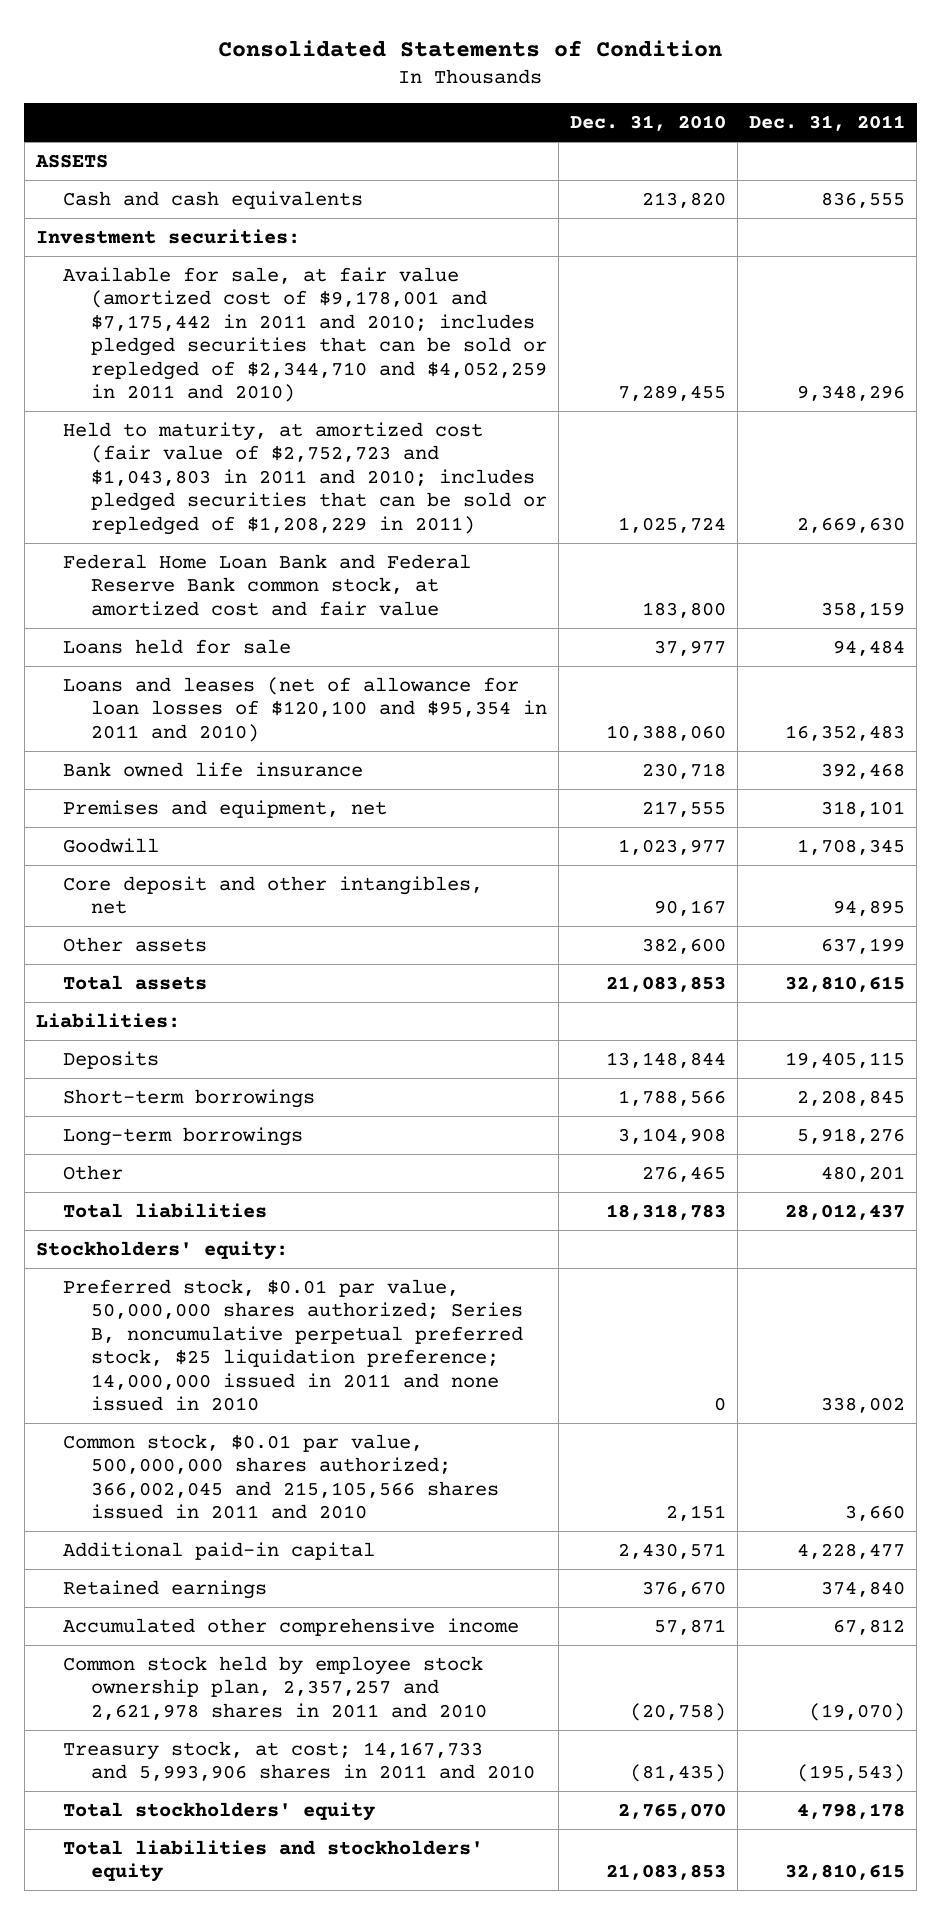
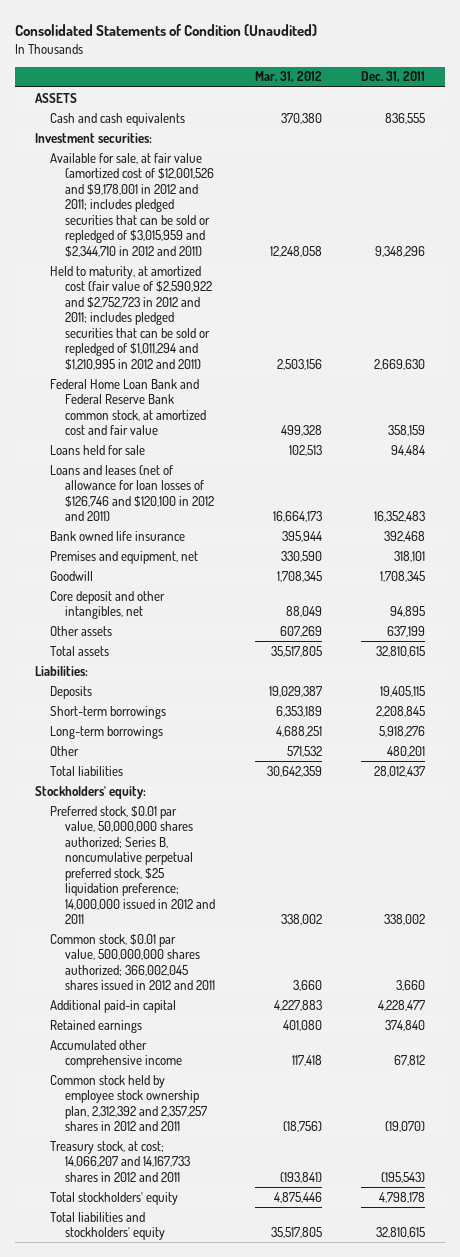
[218,39,723,57] Consolidated Statements of Condition -> [15,23,318,36] Consolidated Statements of Condition (Unaudited)
[569,115,726,132] Dec. 31, 2010 -> none
none -> [254,71,322,83] Mar. 31, 2012
[63,266,547,403] Available for sale, at fair value (amortized cost of $9,178,001 and $7,175,442 in 2011 and 2010; includes pledged securities that can be sold or repledged of $2,344,710 and $4,052,259 in 2011 and 2010) -> [50,152,215,257] Available for sale, at fair value (amortized cost of $12,001,526 and $9,178,001 in 2012 and 2011; includes pledged securities that can be sold or repledged of $3,015,959 and $2,344,710 in 2012 and 2011)
[63,421,547,535] Held to maturity, at amortized cost (fair value of $2,752,723 and $1,043,803 in 2011 and 2010; includes pledged securities that can be sold or repledged of $1,208,229 in 2011) -> [50,265,213,370] Held to maturity, at amortized cost (fair value of $2,590,922 and $2,752,723 in 2012 and 2011; includes pledged securities that can be sold or repledged of $1,011,294 and $1,210,995 in 2012 and 2011)
[63,676,547,742] Loans and leases (net of allowance for loan losses of $120,100 and $95,354 in 2011 and 2010) -> [50,464,215,522] Loans and leases (net of allowance for loan losses of $126,746 and $120,100 in 2012 and 2011)
[63,1278,523,1412] Preferred stock, $0.01 par value, 50,000,000 shares authorized; Series B, noncumulative perpetual preferred stock, $25 liquidation preference; 14,000,000 issued in 2011 and none issued in 2010 -> [50,805,216,925] Preferred stock, $0.01 par value, 50,000,000 shares authorized; Series B, noncumulative perpetual preferred stock, $25 liquidation preference; 14,000,000 issued in 2012 and 2011
[63,1433,499,1520] Common stock, $0.01 par value, 500,000,000 shares authorized; 366,002,045 and 215,105,566 shares issued in 2011 and 2010 -> [50,933,216,991] Common stock, $0.01 par value, 500,000,000 shares authorized; 366,002,045 shares issued in 2012 and 2011
[63,1655,487,1720] Common stock held by employee stock ownership plan, 2,357,257 and 2,621,978 shares in 2011 and 2010 -> [50,1074,208,1132] Common stock held by employee stock ownership plan, 2,312,392 and 2,357,257 shares in 2012 and 2011
[63,1740,535,1782] Treasury stock, at cost; 14,167,733 and 5,993,906 shares in 2011 and 2010 -> [50,1140,191,1182] Treasury stock, at cost; 14,066,207 and 14,167,733 shares in 2012 and 2011

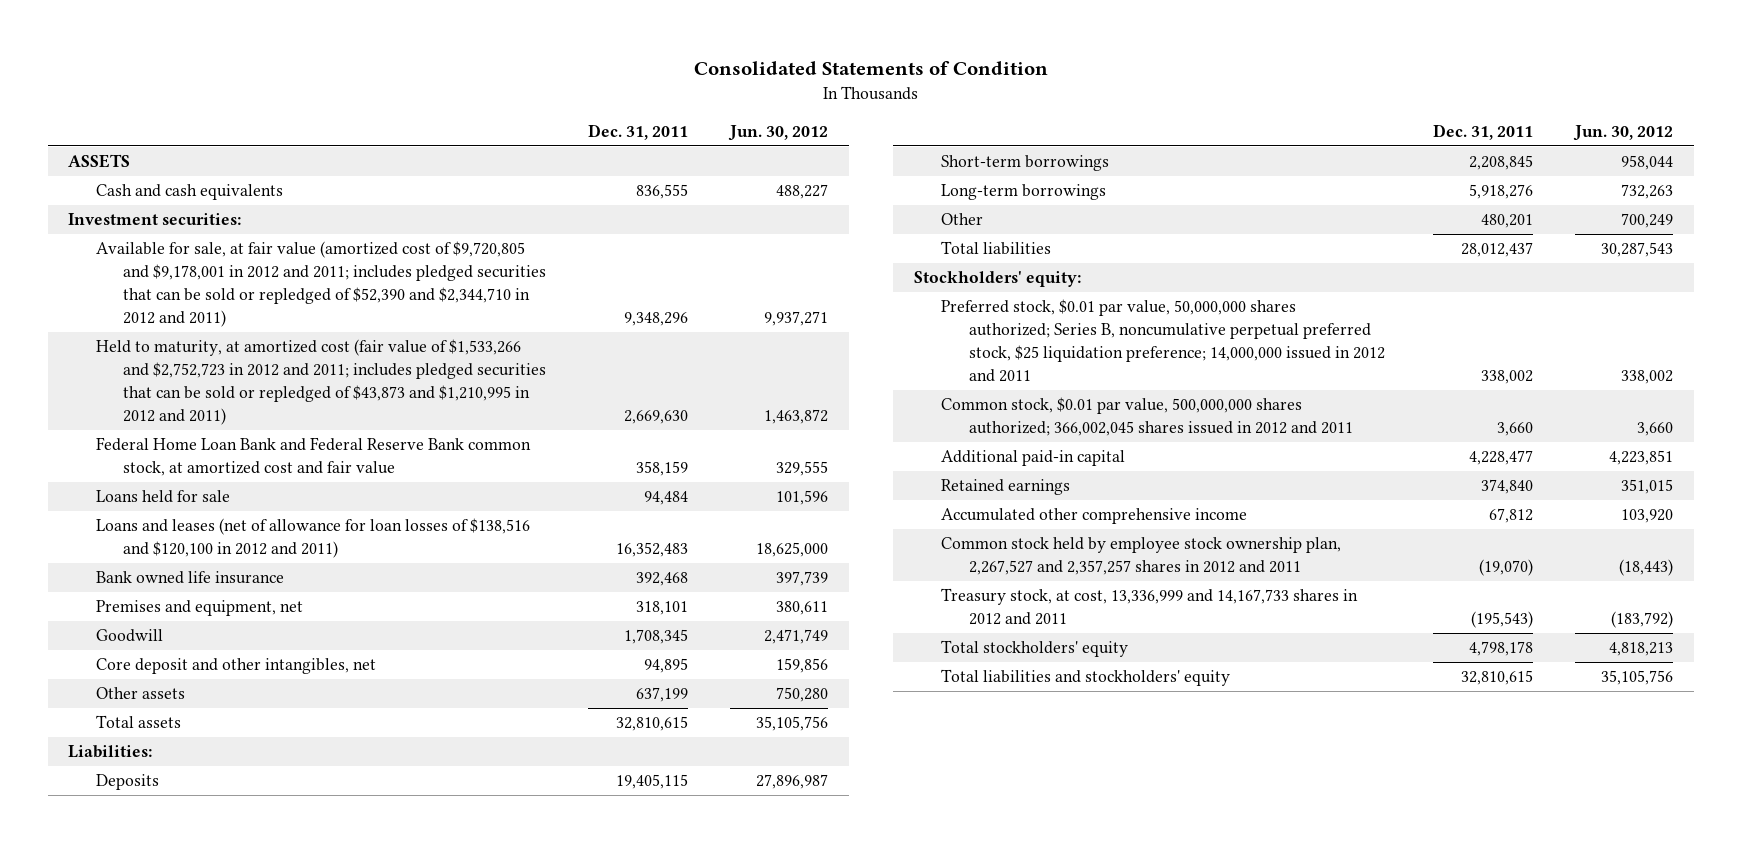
[15,23,318,36] Consolidated Statements of Condition (Unaudited) -> [693,61,1048,76] Consolidated Statements of Condition
[254,71,322,83] Mar. 31, 2012 -> none
none -> [727,124,828,141] Jun. 30, 2012
[50,152,215,257] Available for sale, at fair value (amortized cost of $12,001,526 and $9,178,001 in 2012 and 2011; includes pledged securities that can be sold or repledged of $3,015,959 and $2,344,710 in 2012 and 2011) -> [95,241,547,327] Available for sale, at fair value (amortized cost of $9,720,805 and $9,178,001 in 2012 and 2011; includes pledged securities that can be sold or repledged of $52,390 and $2,344,710 in 2012 and 2011)
[50,265,213,370] Held to maturity, at amortized cost (fair value of $2,590,922 and $2,752,723 in 2012 and 2011; includes pledged securities that can be sold or repledged of $1,011,294 and $1,210,995 in 2012 and 2011) -> [95,339,547,425] Held to maturity, at amortized cost (fair value of $1,533,266 and $2,752,723 in 2012 and 2011; includes pledged securities that can be sold or repledged of $43,873 and $1,210,995 in 2012 and 2011)
[50,464,215,522] Loans and leases (net of allowance for loan losses of $126,746 and $120,100 in 2012 and 2011) -> [95,518,530,559] Loans and leases (net of allowance for loan losses of $138,516 and $120,100 in 2012 and 2011)
[50,1074,208,1132] Common stock held by employee stock ownership plan, 2,312,392 and 2,357,257 shares in 2012 and 2011 -> [941,537,1342,576] Common stock held by employee stock ownership plan, 2,267,527 and 2,357,257 shares in 2012 and 2011
[50,1140,191,1182] Treasury stock, at cost; 14,066,207 and 14,167,733 shares in 2012 and 2011 -> [941,588,1359,626] Treasury stock, at cost, 13,336,999 and 14,167,733 shares in 2012 and 2011

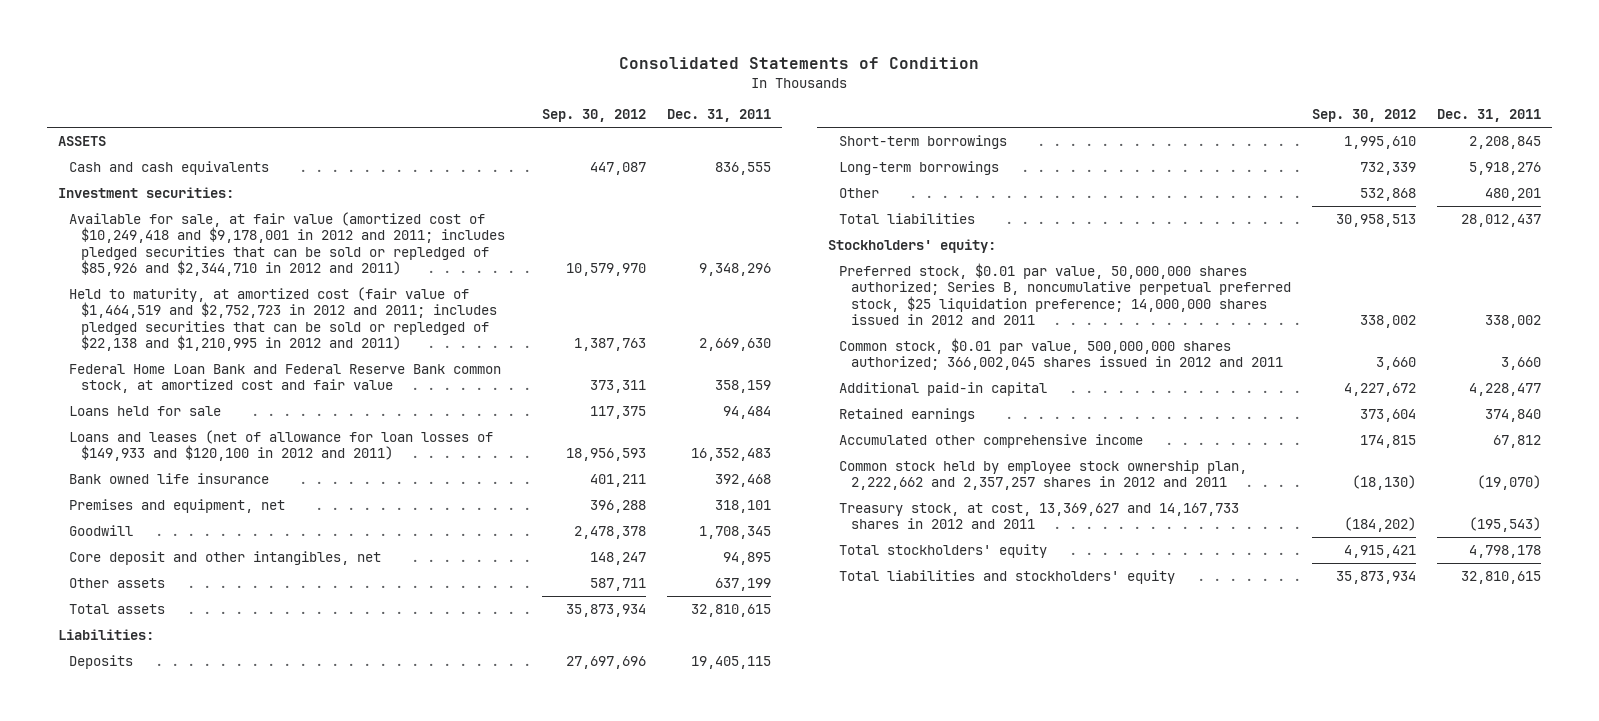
[727,124,828,141] Jun. 30, 2012 -> none
none -> [542,109,647,123] Sep. 30, 2012
[95,241,547,327] Available for sale, at fair value (amortized cost of $9,720,805 and $9,178,001 in 2012 and 2011; includes pledged securities that can be sold or repledged of $52,390 and $2,344,710 in 2012 and 2011) -> [69,211,505,277] Available for sale, at fair value (amortized cost of $10,249,418 and $9,178,001 in 2012 and 2011; includes pledged securities that can be sold or repledged of $85,926 and $2,344,710 in 2012 and 2011)
[95,339,547,425] Held to maturity, at amortized cost (fair value of $1,533,266 and $2,752,723 in 2012 and 2011; includes pledged securities that can be sold or repledged of $43,873 and $1,210,995 in 2012 and 2011) -> [69,286,497,352] Held to maturity, at amortized cost (fair value of $1,464,519 and $2,752,723 in 2012 and 2011; includes pledged securities that can be sold or repledged of $22,138 and $1,210,995 in 2012 and 2011)
[95,518,530,559] Loans and leases (net of allowance for loan losses of $138,516 and $120,100 in 2012 and 2011) -> [69,429,494,462] Loans and leases (net of allowance for loan losses of $149,933 and $120,100 in 2012 and 2011)
[941,299,1385,382] Preferred stock, $0.01 par value, 50,000,000 shares authorized; Series B, noncumulative perpetual preferred stock, $25 liquidation preference; 14,000,000 issued in 2012 and 2011 -> [839,262,1291,326] Preferred stock, $0.01 par value, 50,000,000 shares authorized; Series B, noncumulative perpetual preferred stock, $25 liquidation preference; 14,000,000 shares issued in 2012 and 2011
[941,537,1342,576] Common stock held by employee stock ownership plan, 2,267,527 and 2,357,257 shares in 2012 and 2011 -> [839,459,1248,491] Common stock held by employee stock ownership plan, 2,222,662 and 2,357,257 shares in 2012 and 2011
[941,588,1359,626] Treasury stock, at cost, 13,336,999 and 14,167,733 shares in 2012 and 2011 -> [839,502,1240,530] Treasury stock, at cost, 13,369,627 and 14,167,733 shares in 2012 and 2011

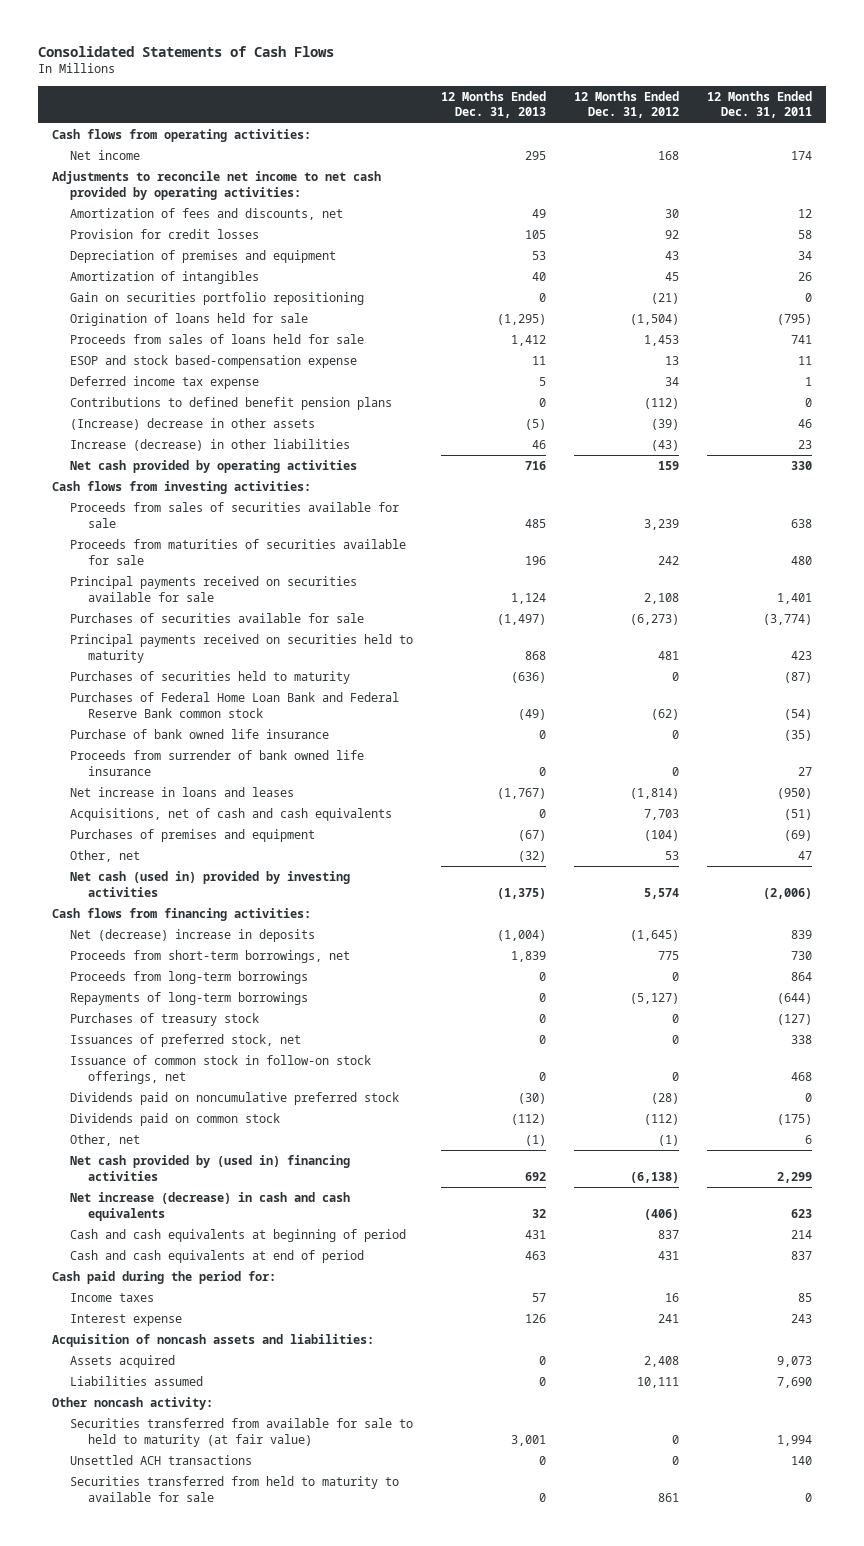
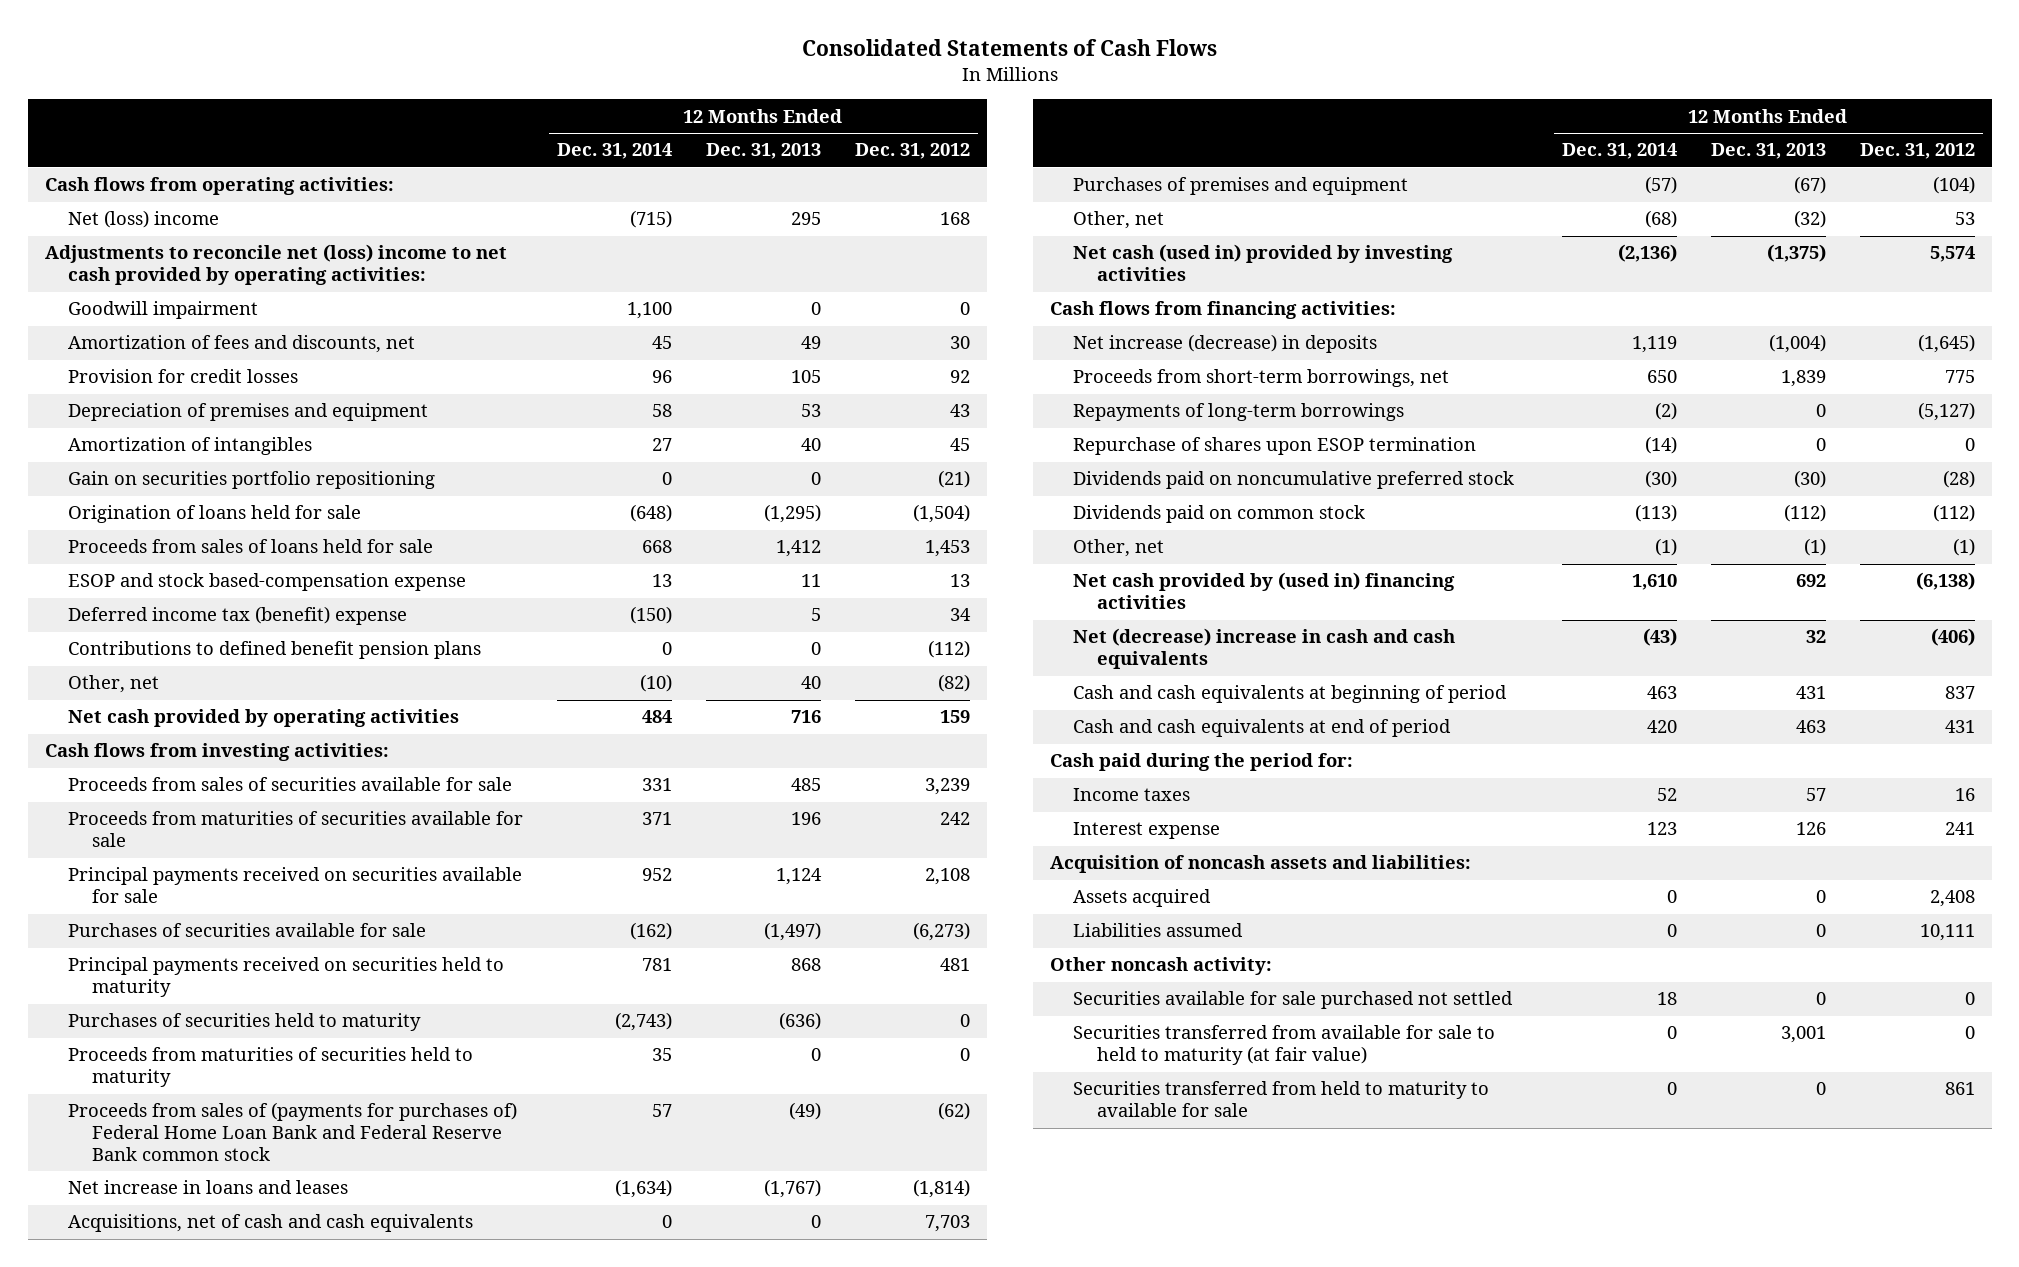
[706,90,812,119] 12 Months Ended Dec. 31, 2011 -> none
none -> [557,143,673,160] Dec. 31, 2014
[69,150,140,161] Net income -> [68,210,220,229] Net (loss) income
[51,171,381,200] Adjustments to reconcile net income to net cash provided by operating activities: -> [44,244,507,286] Adjustments to reconcile net (loss) income to net cash provided by operating activities:
none -> [68,301,259,320] Goodwill impairment
[69,376,259,390] Deferred income tax expense -> [68,606,408,626] Deferred income tax (benefit) expense
[69,418,315,431] (Increase) decrease in other assets -> none
[69,439,350,452] Increase (decrease) in other liabilities -> none
none -> [68,675,160,694] Other, net
[69,729,329,740] Purchase of bank owned life insurance -> none
[69,750,364,776] Proceeds from surrender of bank owned life insurance -> none
none -> [68,1047,474,1088] Proceeds from maturities of securities held to maturity
[69,692,399,718] Purchases of Federal Home Loan Bank and Federal Reserve Bank common stock -> [68,1102,518,1162] Proceeds from sales of (payments for purchases of) Federal Home Loan Bank and Federal Reserve Bank common stock
[69,929,315,943] Net (decrease) increase in deposits -> [1073,334,1378,354] Net increase (decrease) in deposits
[69,971,308,985] Proceeds from long-term borrowings -> none
[69,1034,301,1048] Issuances of preferred stock, net -> none
[69,1055,371,1084] Issuance of common stock in follow-on stock offerings, net -> none
[69,1013,259,1027] Purchases of treasury stock -> [1073,437,1477,456] Repurchase of shares upon ESOP termination
[69,1192,350,1221] Net increase (decrease) in cash and cash equivalents -> [1073,628,1456,670] Net (decrease) increase in cash and cash equivalents
none -> [1073,991,1514,1010] Securities available for sale purchased not settled
[69,1455,252,1466] Unsettled ACH transactions -> none

